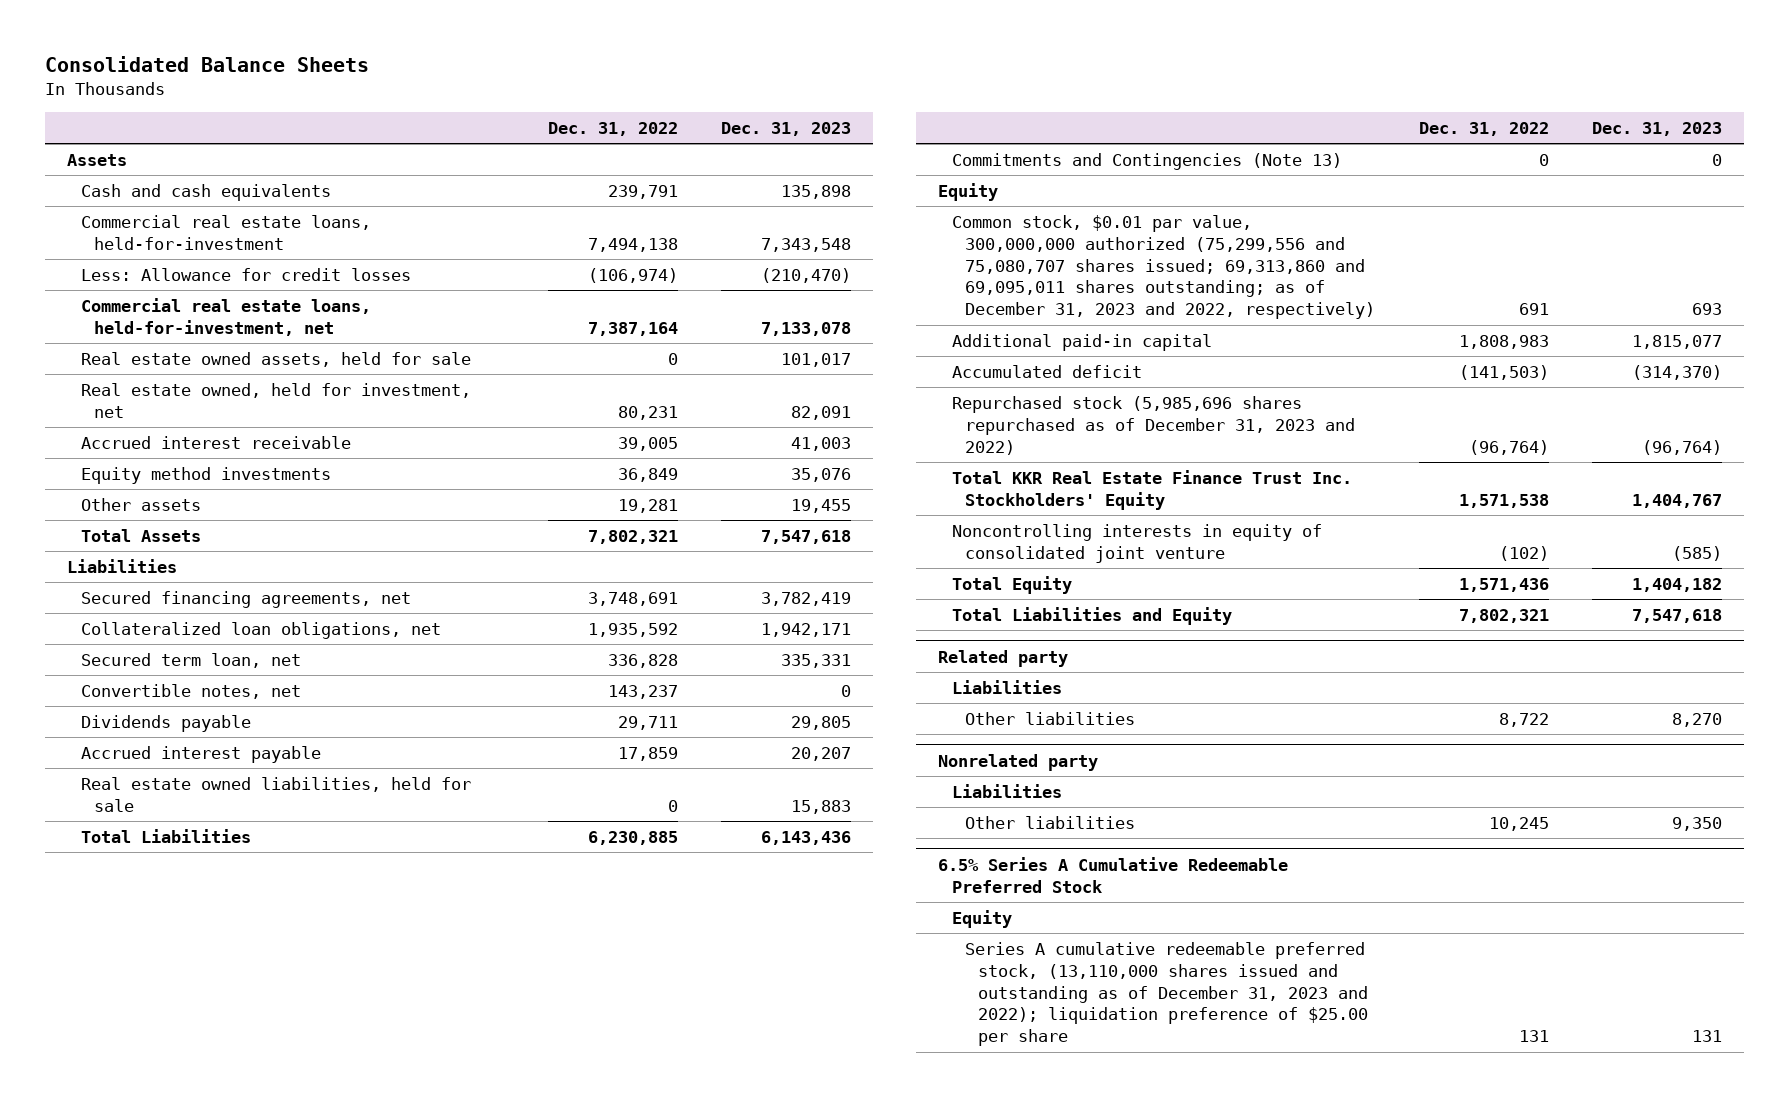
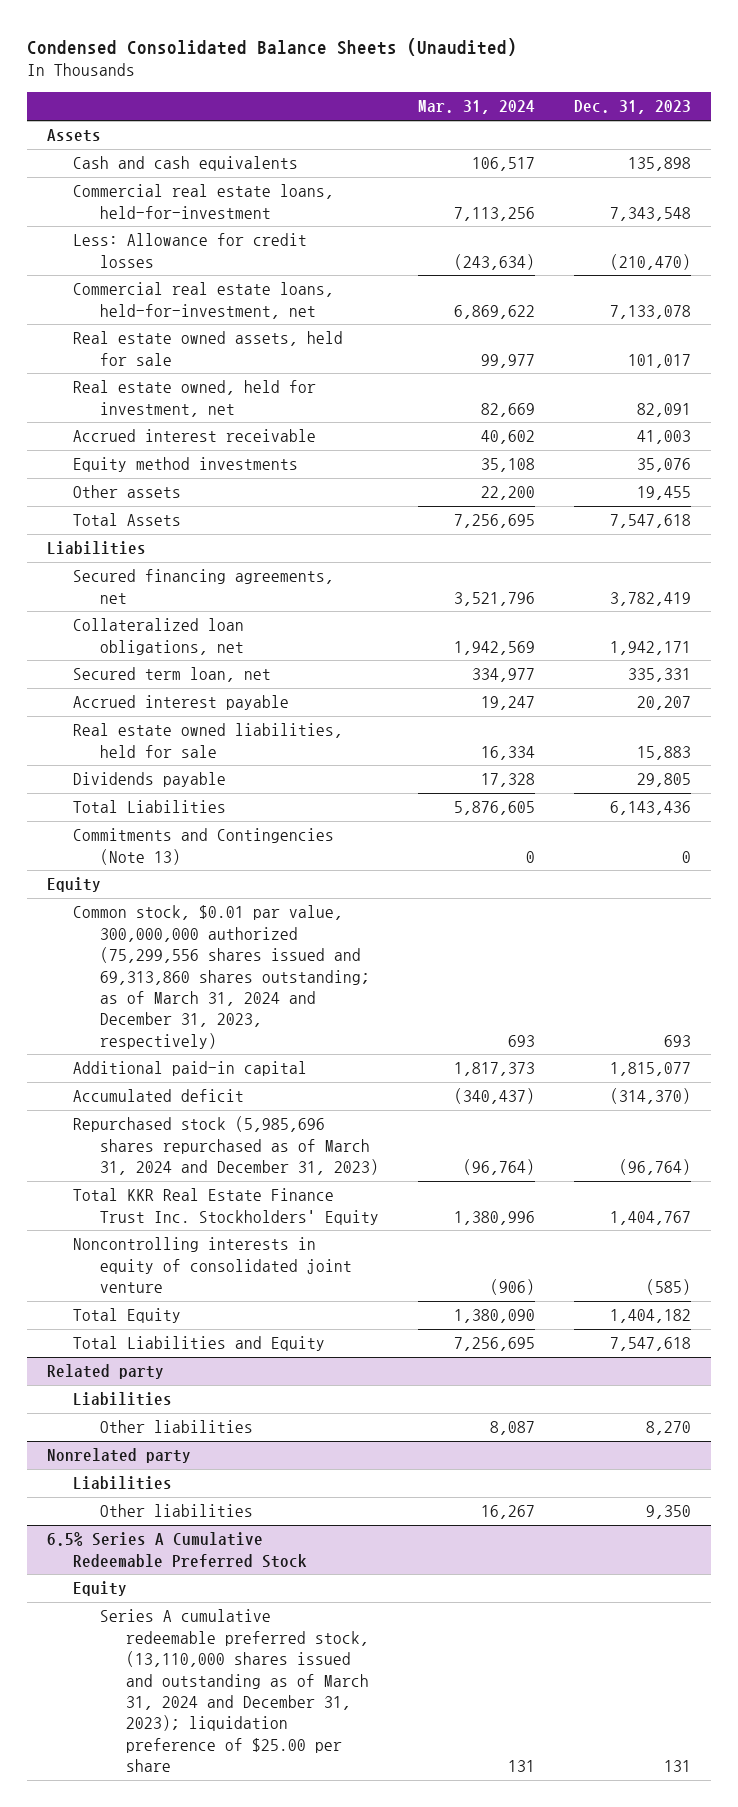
[45,56,370,73] Consolidated Balance Sheets -> [27,37,518,56] Condensed Consolidated Balance Sheets (Unaudited)
[547,122,678,137] Dec. 31, 2022 -> none
none -> [417,100,535,115] Mar. 31, 2024
[80,683,301,699] Convertible notes, net -> none
[80,714,251,732] Dividends payable -> [73,772,227,788] Dividends payable
[951,214,1375,320] Common stock, $0.01 par value, 300,000,000 authorized (75,299,556 and 75,080,707 shares issued; 69,313,860 and 69,095,011 shares outstanding; as of December 31, 2023 and 2022, respectively) -> [73,905,370,1049] Common stock, $0.01 par value, 300,000,000 authorized (75,299,556 shares issued and 69,313,860 shares outstanding; as of March 31, 2024 and December 31, 2023, respectively)
[951,395,1355,455] Repurchased stock (5,985,696 shares repurchased as of December 31, 2023 and 2022) -> [73,1116,379,1176] Repurchased stock (5,985,696 shares repurchased as of March 31, 2024 and December 31, 2023)
[964,941,1369,1047] Series A cumulative redeemable preferred stock, (13,110,000 shares issued and outstanding as of December 31, 2023 and 2022); liquidation preference of $25.00 per share -> [99,1609,370,1773] Series A cumulative redeemable preferred stock, (13,110,000 shares issued and outstanding as of March 31, 2024 and December 31, 2023); liquidation preference of $25.00 per share

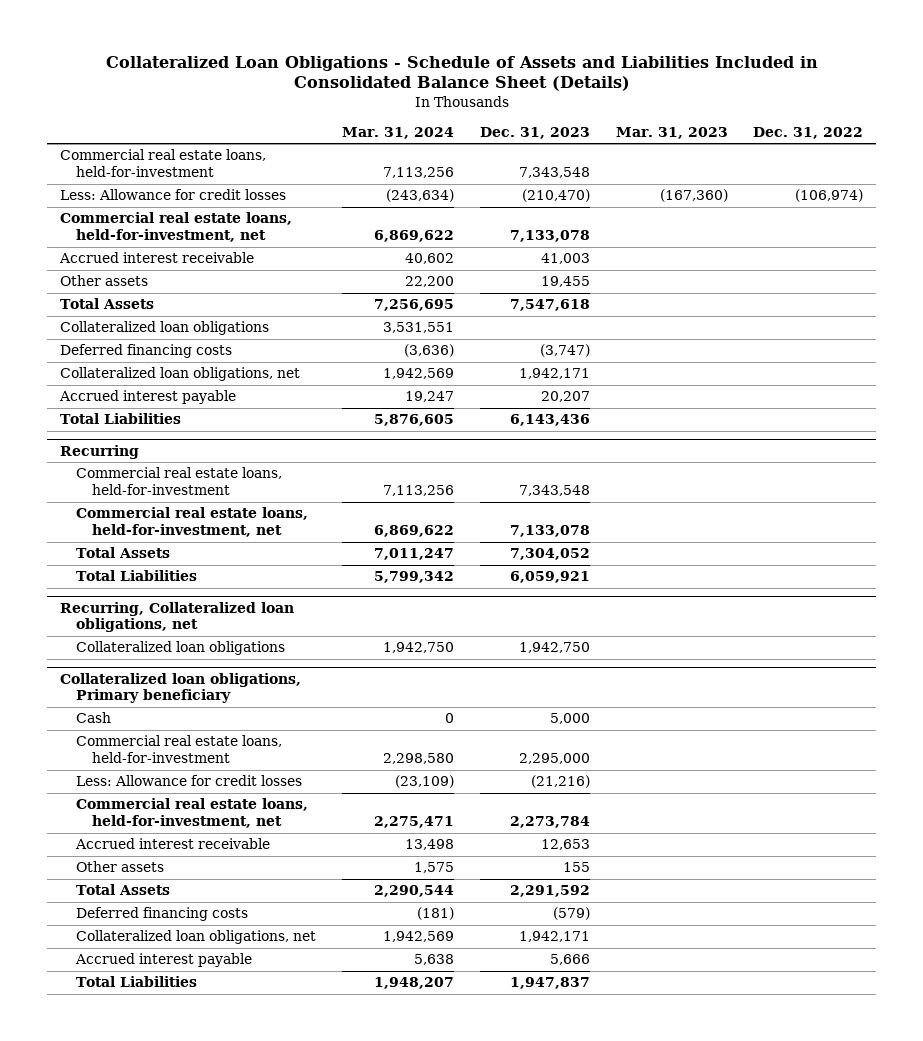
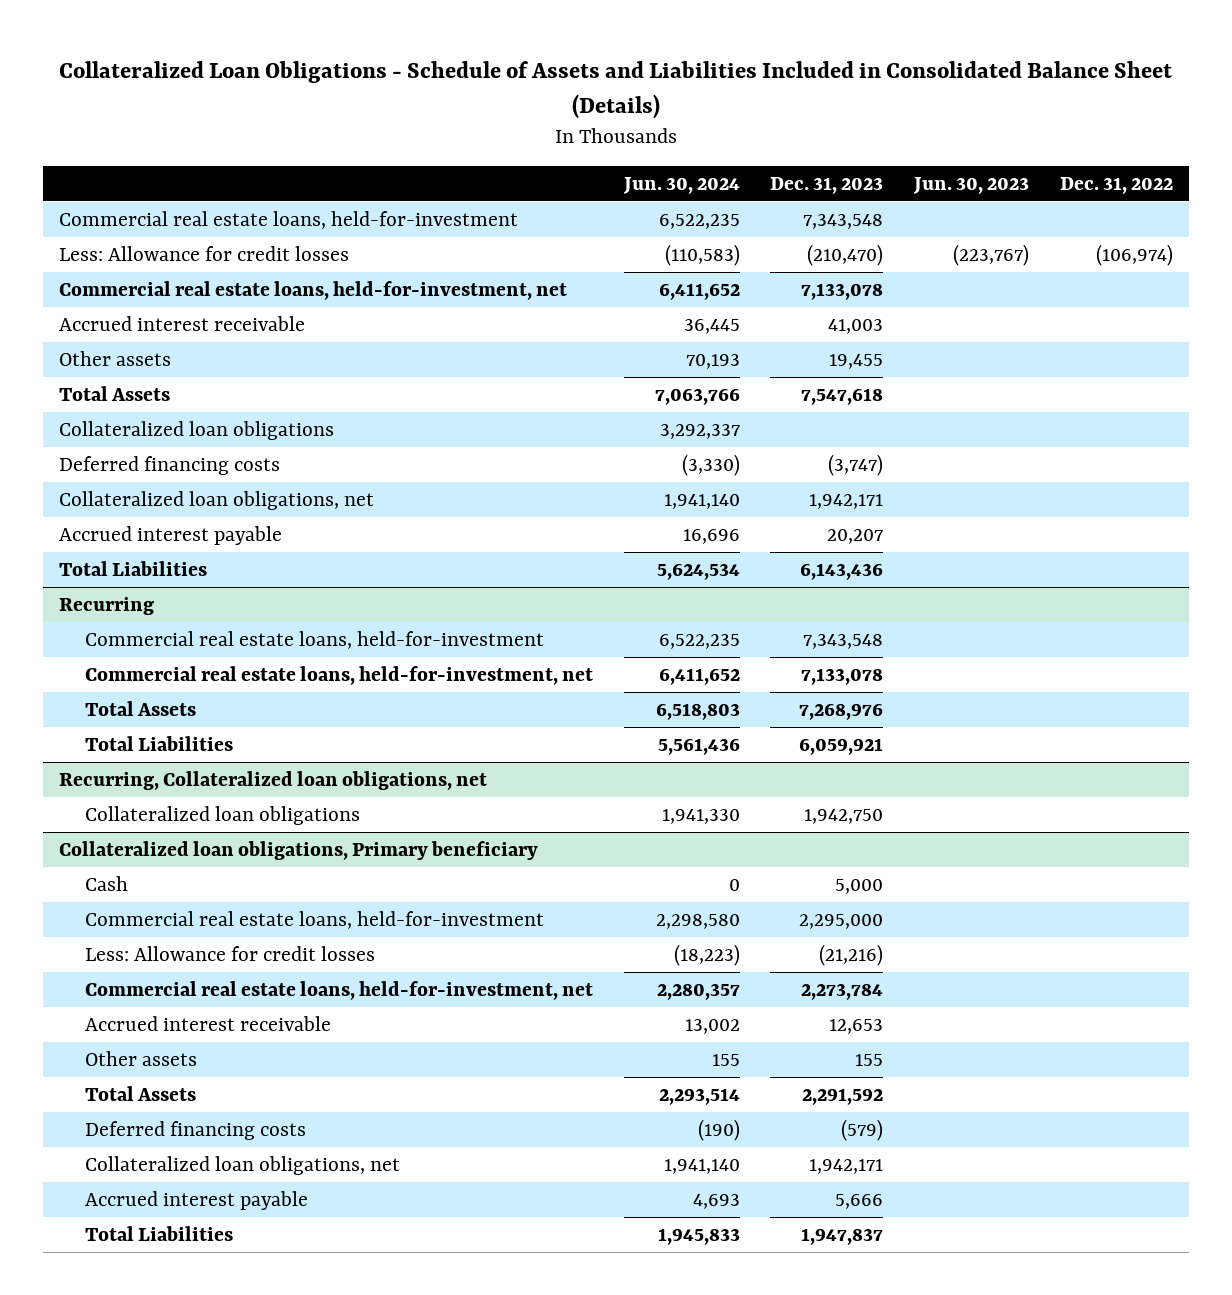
[341,126,454,139] Mar. 31, 2024 -> none
[615,126,728,139] Mar. 31, 2023 -> none
none -> [622,176,740,194] Jun. 30, 2024
none -> [913,176,1030,194] Jun. 30, 2023
[509,548,590,561] 7,304,052 -> [799,703,884,721] 7,268,976

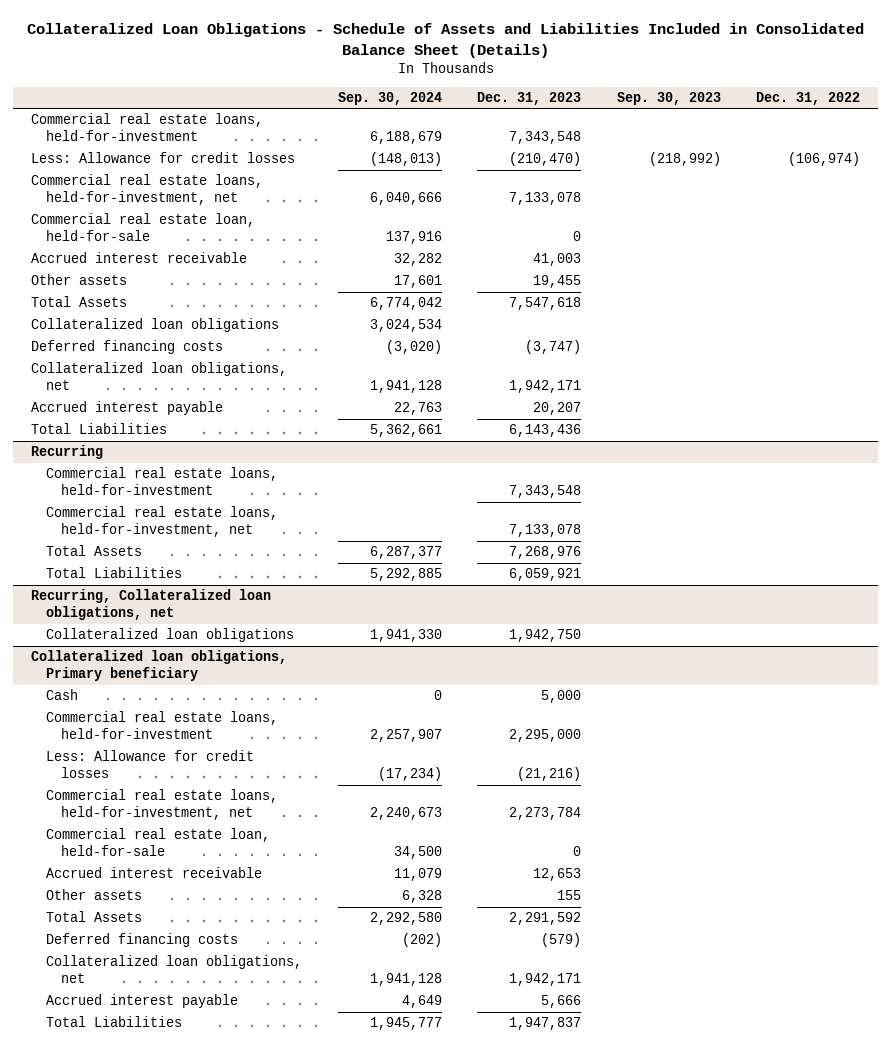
[622,176,740,194] Jun. 30, 2024 -> none
[913,176,1030,194] Jun. 30, 2023 -> none
none -> [337,91,442,105] Sep. 30, 2024
none -> [616,91,721,105] Sep. 30, 2023
none -> [31,213,256,242] Commercial real estate loan, held-for-sale
none -> [45,828,270,857] Commercial real estate loan, held-for-sale

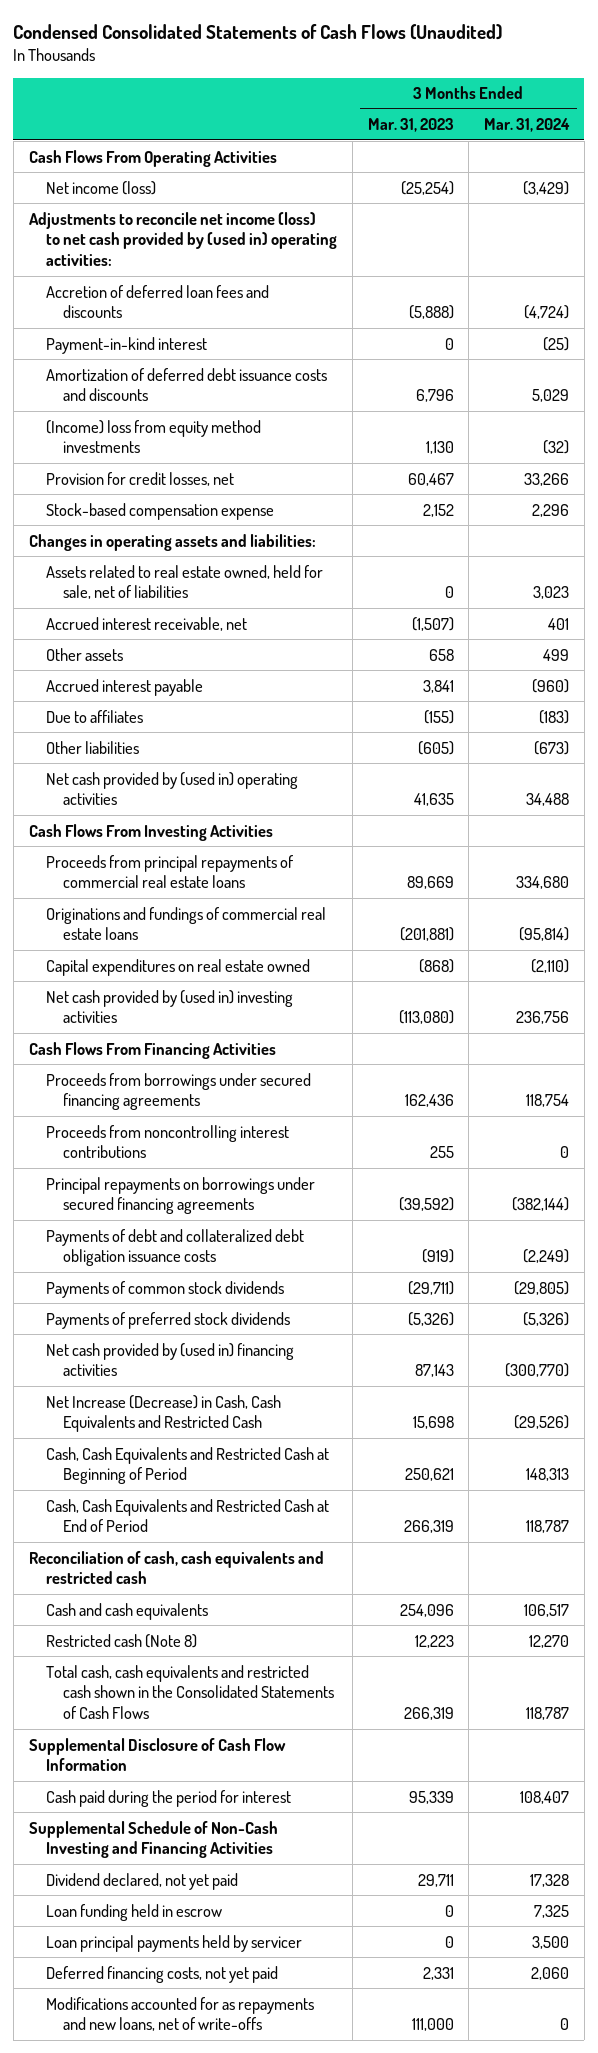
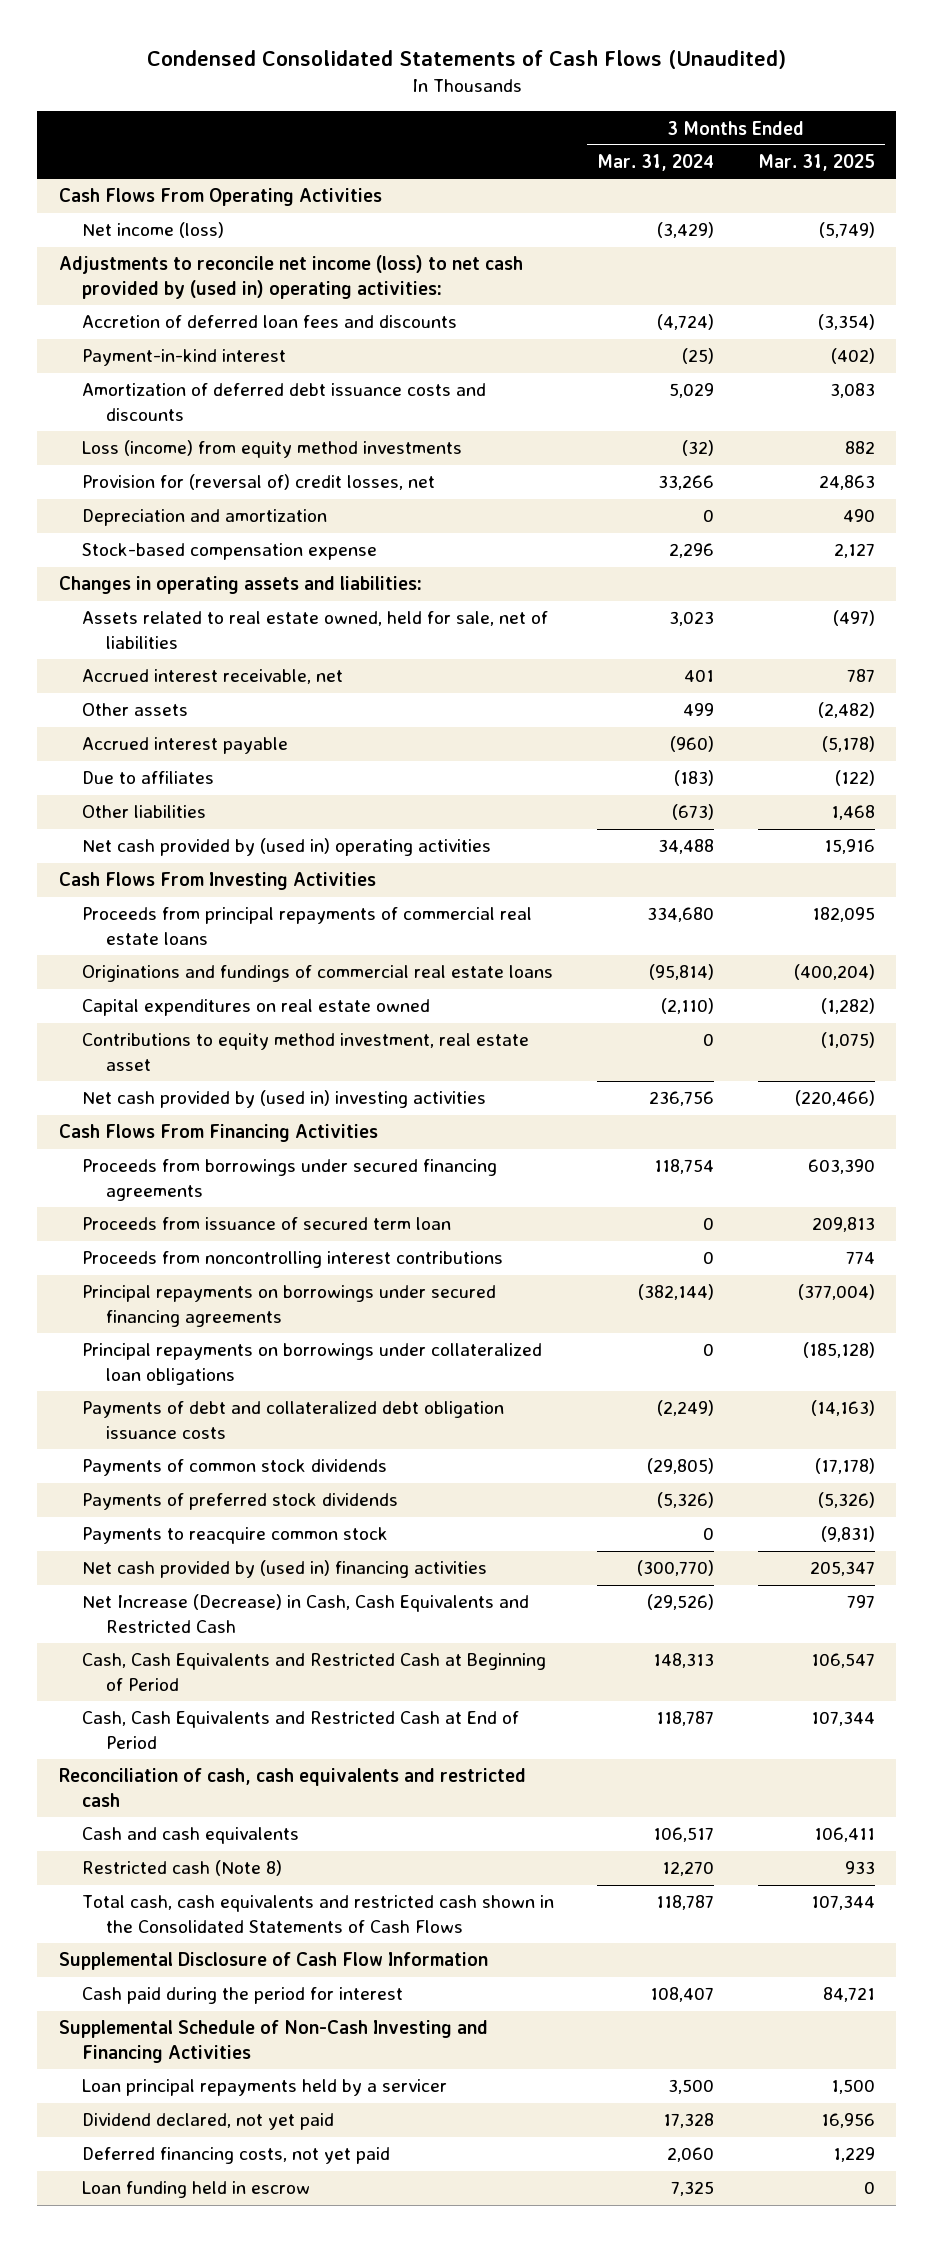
[367,118,454,133] Mar. 31, 2023 -> none
none -> [757,154,875,172] Mar. 31, 2025
[45,419,261,454] (Income) loss from equity method investments -> [82,440,463,459] Loss (income) from equity method investments
[45,471,234,486] Provision for credit losses, net -> [82,474,436,491] Provision for (reversal of) credit losses, net
none -> [82,509,328,527] Depreciation and amortization
none -> [82,1033,530,1071] Contributions to equity method investment, real estate asset
none -> [82,1217,452,1231] Proceeds from issuance of secured term loan
none -> [82,1343,543,1385] Principal repayments on borrowings under collateralized loan obligations
none -> [82,1527,389,1545] Payments to reacquire common stock
none -> [82,2079,448,2097] Loan principal repayments held by a servicer
[45,1934,302,1952] Loan principal payments held by servicer -> none
[45,1996,314,2032] Modifications accounted for as repayments and new loans, net of write-offs -> none
[45,1903,222,1921] Loan funding held in escrow -> [82,2181,311,2199] Loan funding held in escrow

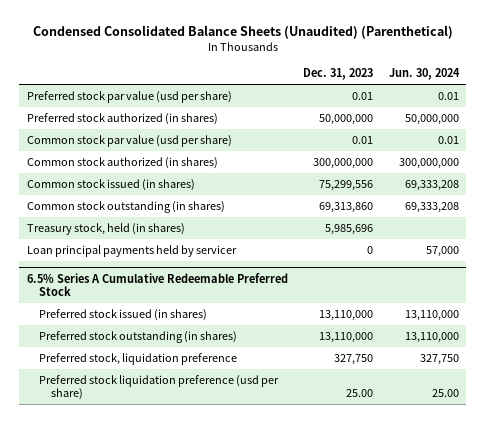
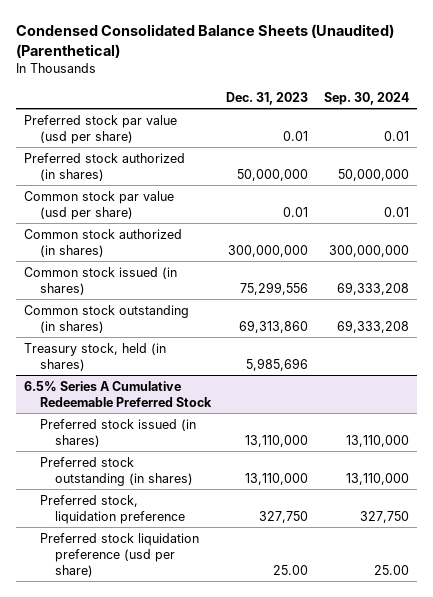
[388,68,460,81] Jun. 30, 2024 -> none
none -> [324,91,410,105] Sep. 30, 2024
[26,245,237,258] Loan principal payments held by servicer -> none

